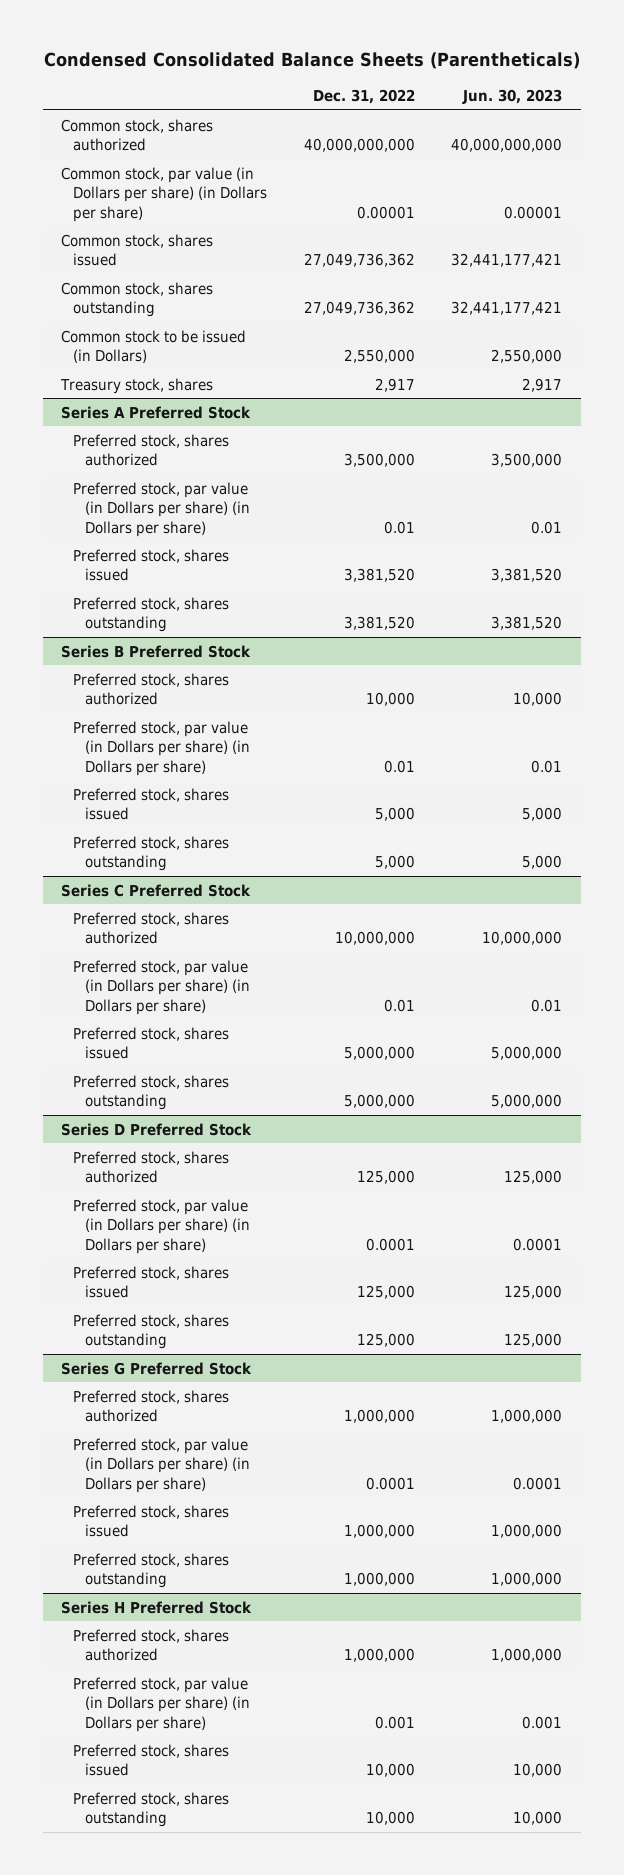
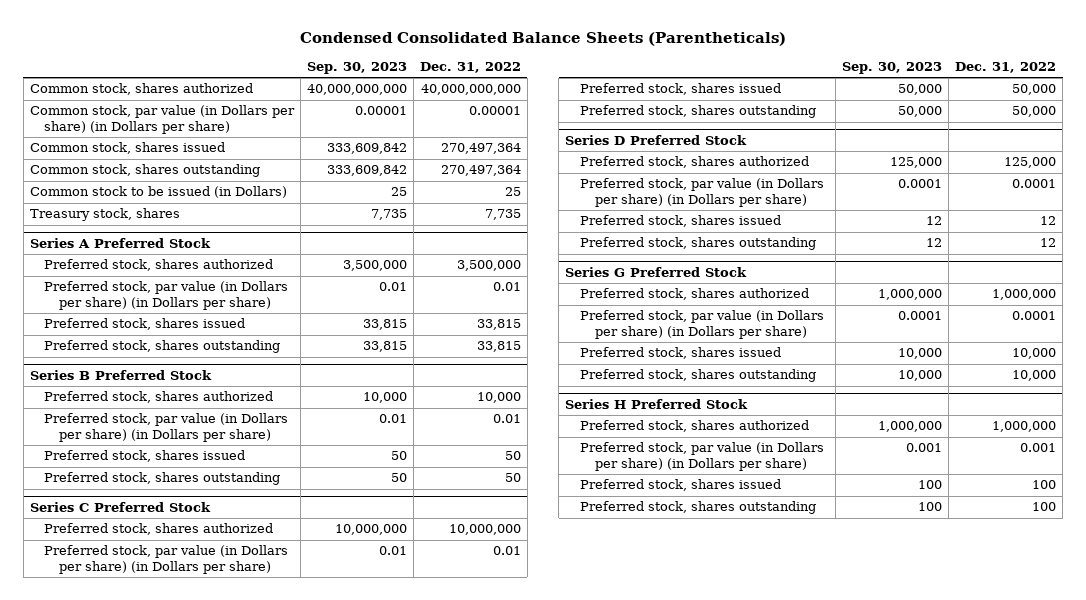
[462,89,563,105] Jun. 30, 2023 -> none
none -> [306,61,407,74] Sep. 30, 2023
[303,253,415,268] 27,049,736,362 -> [440,143,521,155] 270,497,364
[303,301,415,316] 27,049,736,362 -> [440,165,521,177] 270,497,364
[343,349,415,364] 2,550,000 -> [504,187,521,197] 25
[374,377,415,392] 2,917 -> [484,209,521,221] 7,735
[343,568,415,583] 3,381,520 -> [476,319,521,331] 33,815
[343,616,415,631] 3,381,520 -> [476,341,521,353] 33,815
[374,807,415,822] 5,000 -> [504,451,521,461] 50
[374,855,415,870] 5,000 -> [504,473,521,483] 50
[343,1046,415,1061] 5,000,000 -> [1012,84,1057,96] 50,000
[343,1094,415,1109] 5,000,000 -> [1012,106,1057,118] 50,000
[356,1285,415,1300] 125,000 -> [1040,216,1057,226] 12
[356,1333,415,1348] 125,000 -> [1040,238,1057,248] 12
[343,1524,415,1539] 1,000,000 -> [1012,348,1057,360] 10,000
[343,1572,415,1587] 1,000,000 -> [1012,370,1057,382] 10,000
[365,1763,415,1778] 10,000 -> [1032,480,1057,490] 100
[365,1811,415,1826] 10,000 -> [1032,502,1057,512] 100

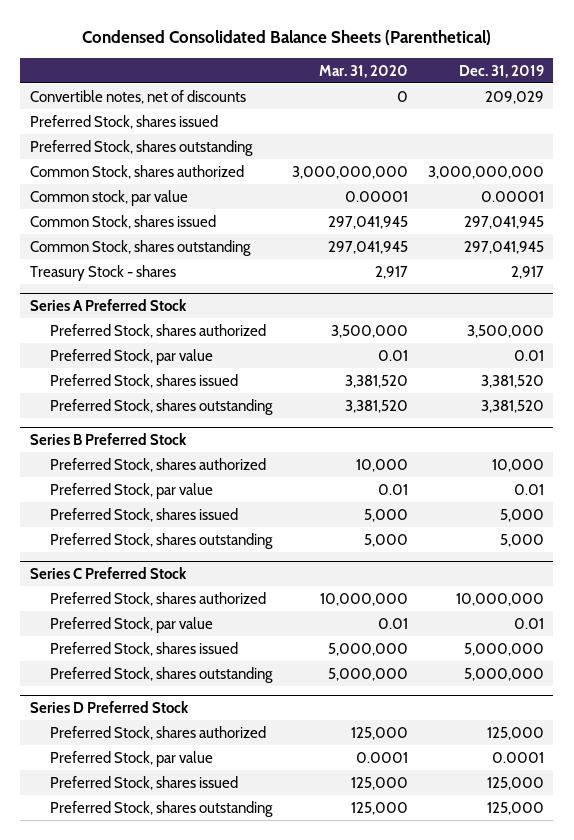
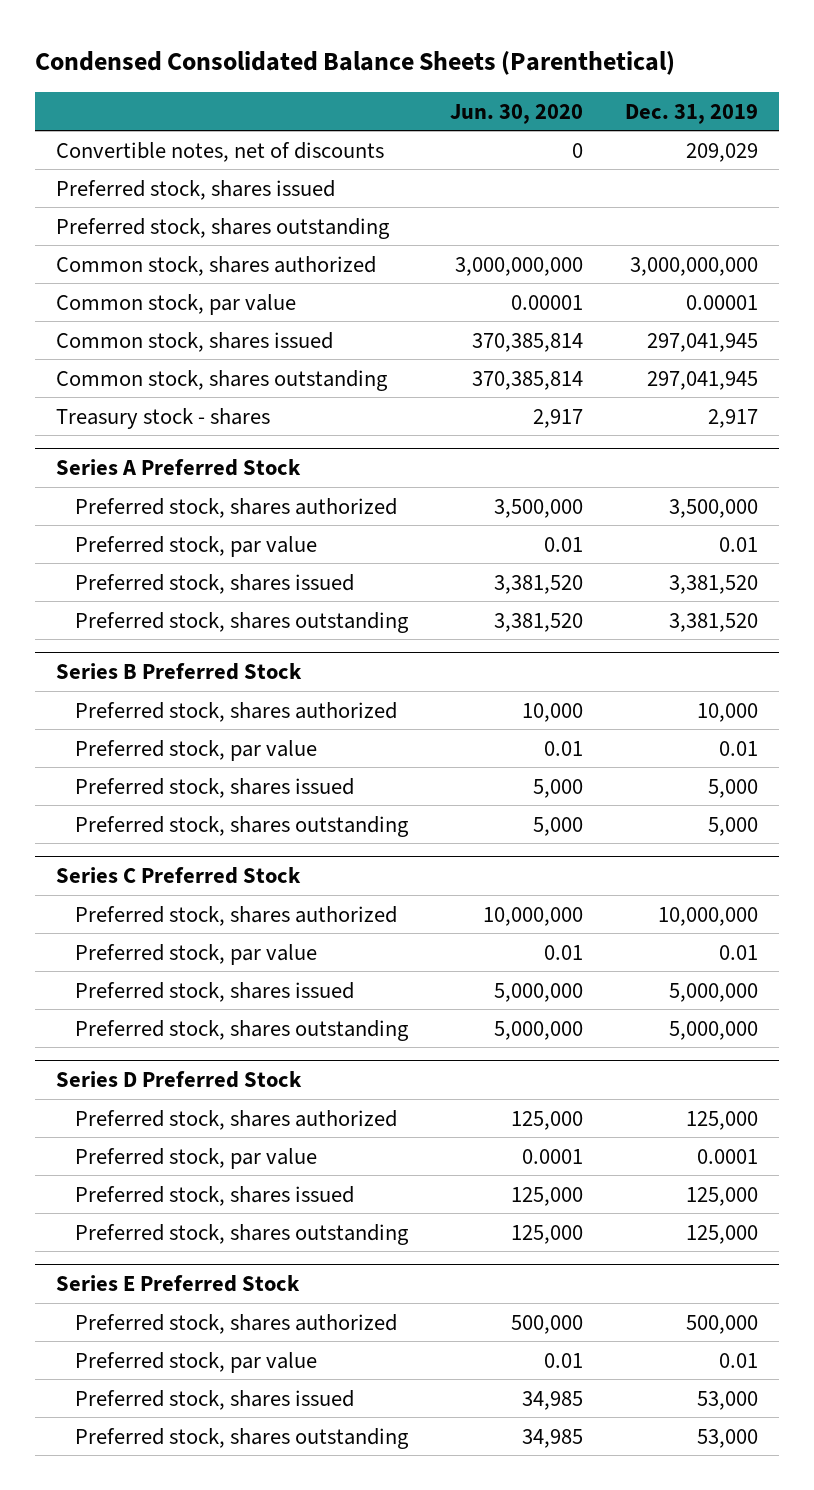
[318,64,408,78] Mar. 31, 2020 -> none
none -> [450,103,584,124] Jun. 30, 2020
[29,114,218,129] Preferred Stock, shares issued -> [55,179,335,200] Preferred stock, shares issued
[29,139,253,156] Preferred Stock, shares outstanding -> [55,217,390,239] Preferred stock, shares outstanding
[29,164,244,179] Common Stock, shares authorized -> [55,255,376,276] Common stock, shares authorized
[29,214,216,229] Common Stock, shares issued -> [55,331,333,352] Common stock, shares issued
[29,239,251,256] Common Stock, shares outstanding -> [55,369,388,391] Common stock, shares outstanding
[29,264,176,281] Treasury Stock - shares -> [55,407,270,429] Treasury stock - shares
[50,323,267,338] Preferred Stock, shares authorized -> [75,497,398,518] Preferred stock, shares authorized
[50,348,214,365] Preferred Stock, par value -> [75,535,318,557] Preferred stock, par value
[50,373,239,388] Preferred Stock, shares issued -> [75,573,355,594] Preferred stock, shares issued
[50,398,274,415] Preferred Stock, shares outstanding -> [75,611,410,633] Preferred stock, shares outstanding
[50,457,267,472] Preferred Stock, shares authorized -> [75,701,398,722] Preferred stock, shares authorized
[50,482,214,499] Preferred Stock, par value -> [75,739,318,761] Preferred stock, par value
[50,507,239,522] Preferred Stock, shares issued -> [75,777,355,798] Preferred stock, shares issued
[50,532,274,549] Preferred Stock, shares outstanding -> [75,815,410,837] Preferred stock, shares outstanding
[50,591,267,606] Preferred Stock, shares authorized -> [75,905,398,926] Preferred stock, shares authorized
[50,616,214,633] Preferred Stock, par value -> [75,943,318,965] Preferred stock, par value
[50,641,239,656] Preferred Stock, shares issued -> [75,981,355,1002] Preferred stock, shares issued
[50,666,274,683] Preferred Stock, shares outstanding -> [75,1019,410,1041] Preferred stock, shares outstanding
[50,725,267,740] Preferred Stock, shares authorized -> [75,1109,398,1130] Preferred stock, shares authorized
[50,750,214,767] Preferred Stock, par value -> [75,1147,318,1169] Preferred stock, par value
[50,775,239,790] Preferred Stock, shares issued -> [75,1185,355,1206] Preferred stock, shares issued
[50,800,274,817] Preferred Stock, shares outstanding -> [75,1223,410,1245] Preferred stock, shares outstanding
none -> [55,1275,300,1293] Series E Preferred Stock
none -> [75,1313,398,1334] Preferred stock, shares authorized
none -> [75,1351,318,1373] Preferred stock, par value
none -> [75,1389,355,1410] Preferred stock, shares issued
none -> [75,1427,410,1449] Preferred stock, shares outstanding

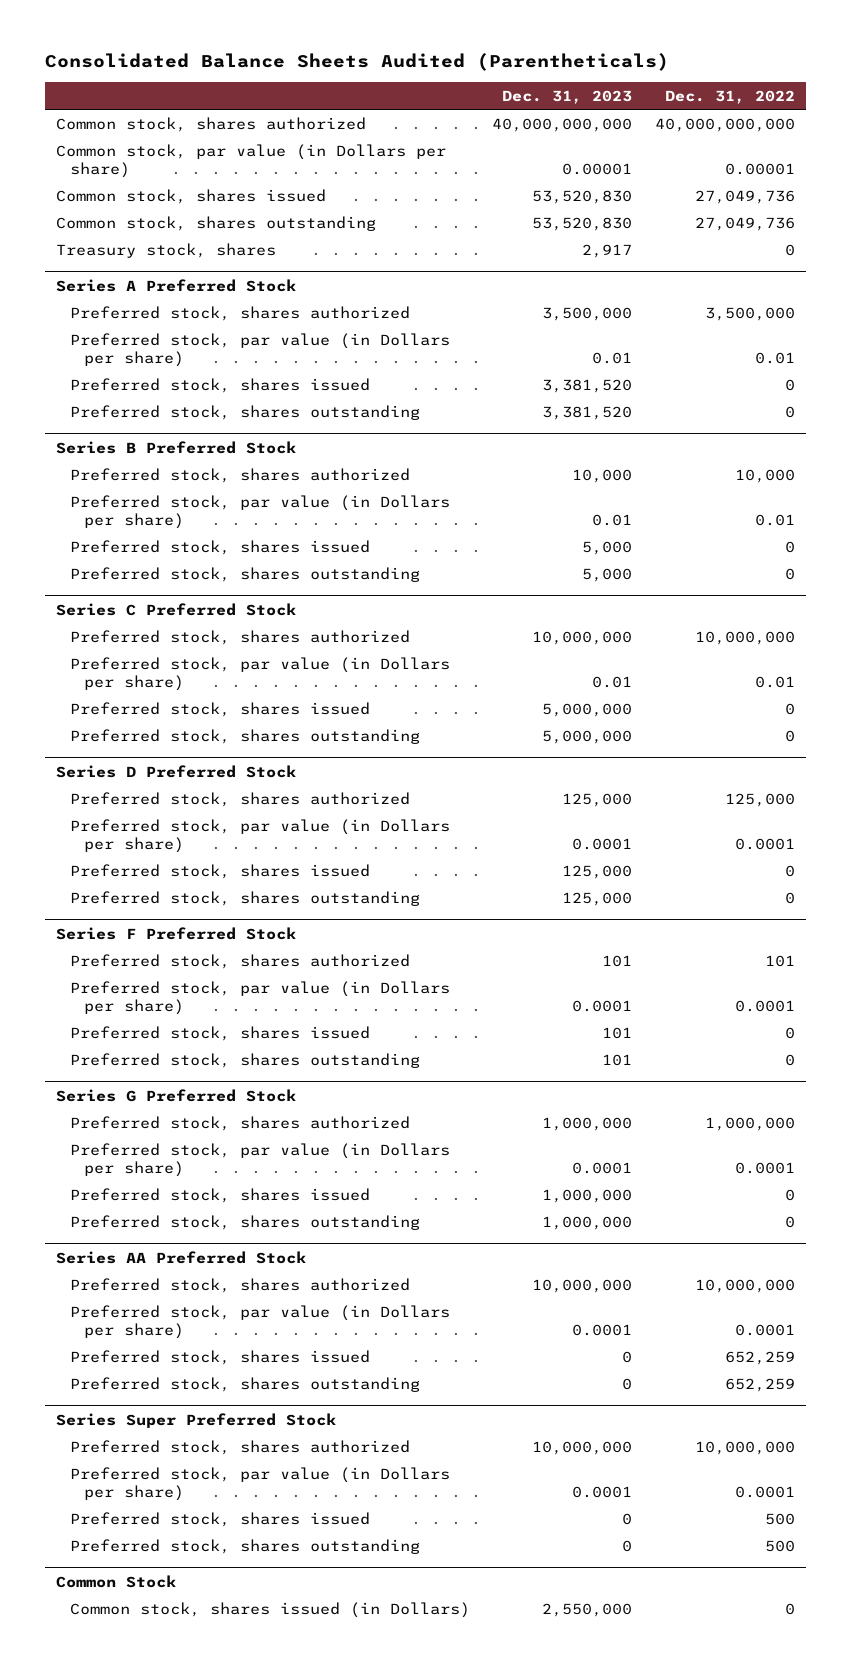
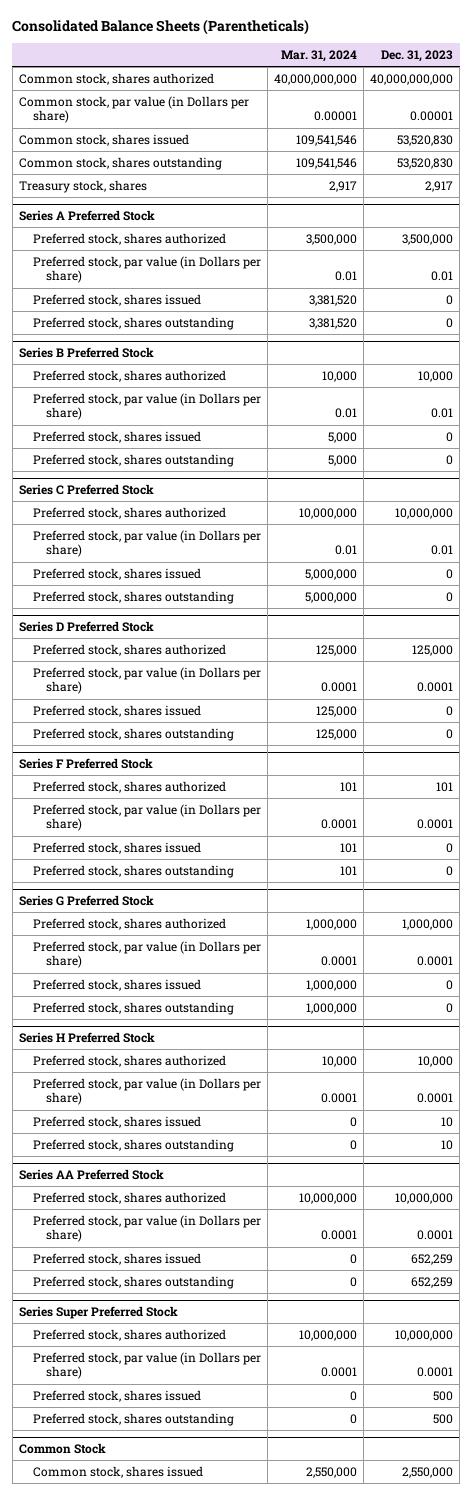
[44,53,669,72] Consolidated Balance Sheets Audited (Parentheticals) -> [12,18,310,35] Consolidated Balance Sheets (Parentheticals)
[664,89,795,104] Dec. 31, 2022 -> none
none -> [280,49,357,62] Mar. 31, 2024
[542,378,633,393] 3,381,520 -> [445,294,453,305] 0
[542,405,633,420] 3,381,520 -> [445,317,453,328] 0
[582,540,633,555] 5,000 -> [445,431,453,442] 0
[582,567,633,582] 5,000 -> [445,454,453,465] 0
[542,702,633,717] 5,000,000 -> [445,568,453,579] 0
[542,729,633,744] 5,000,000 -> [445,591,453,602] 0
[562,864,633,879] 125,000 -> [445,705,453,716] 0
[562,891,633,906] 125,000 -> [445,728,453,739] 0
[602,1026,633,1039] 101 -> [445,842,453,853] 0
[602,1053,633,1066] 101 -> [445,865,453,876] 0
[542,1188,633,1203] 1,000,000 -> [445,979,453,990] 0
[542,1215,633,1230] 1,000,000 -> [445,1002,453,1013] 0
none -> [18,1032,155,1044] Series H Preferred Stock
none -> [32,1054,226,1067] Preferred stock, shares authorized
none -> [32,1077,261,1106] Preferred stock, par value (in Dollars per share)
none -> [32,1115,201,1128] Preferred stock, shares issued
none -> [32,1138,234,1152] Preferred stock, shares outstanding
[622,1350,633,1363] 0 -> [410,1253,453,1265] 652,259
[622,1377,633,1390] 0 -> [410,1276,453,1288] 652,259
[622,1512,633,1525] 0 -> [432,1390,453,1401] 500
[622,1539,633,1552] 0 -> [432,1413,453,1424] 500
[69,1601,470,1618] Common stock, shares issued (in Dollars) -> [32,1465,203,1478] Common stock, shares issued

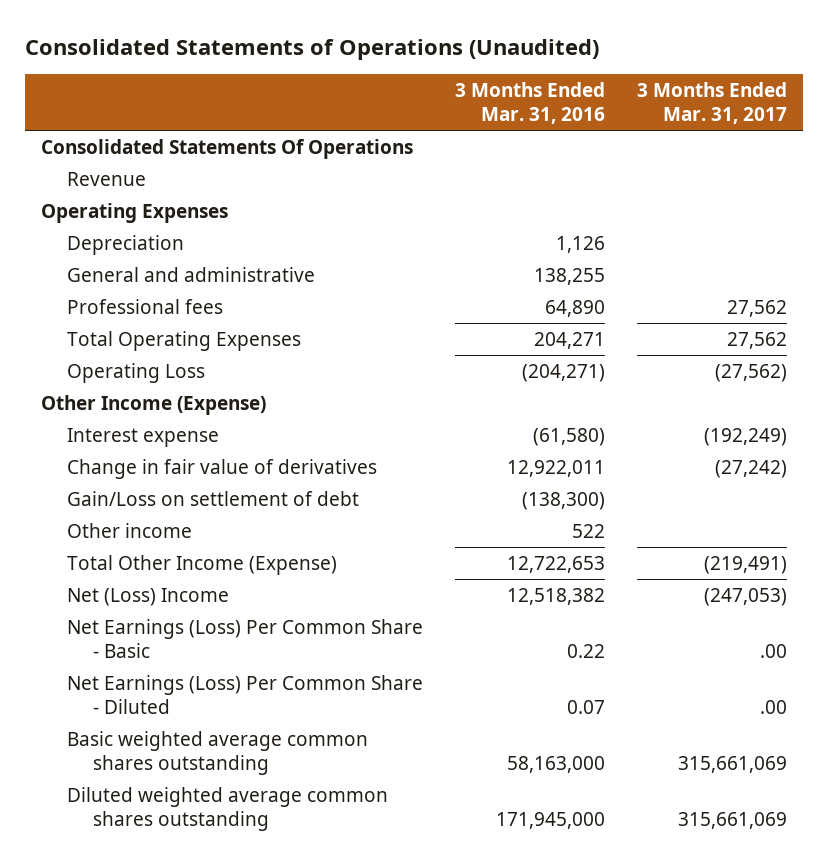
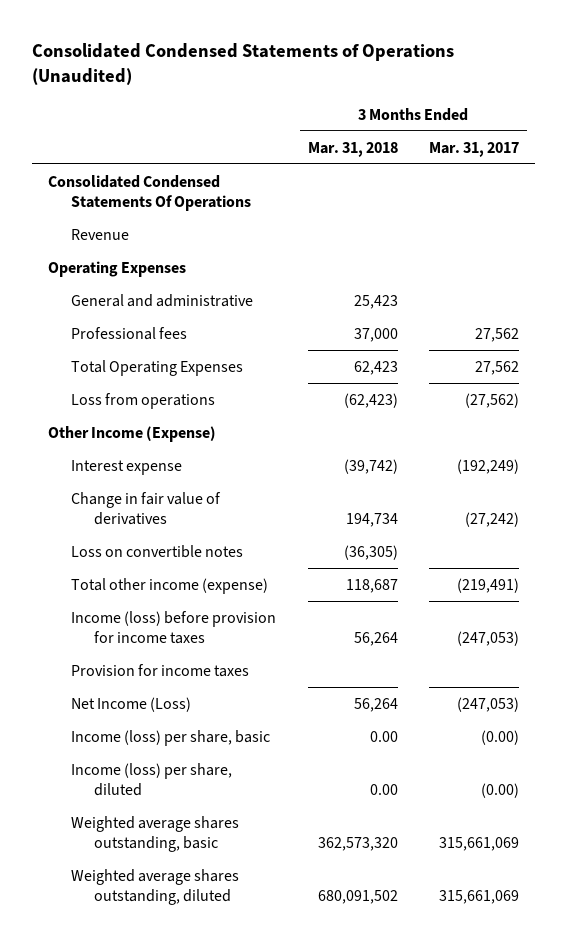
[25,38,600,60] Consolidated Statements of Operations (Unaudited) -> [32,43,455,86] Consolidated Condensed Statements of Operations (Unaudited)
[455,81,606,125] 3 Months Ended Mar. 31, 2016 -> none
none -> [307,141,398,157] Mar. 31, 2018
[41,138,414,159] Consolidated Statements Of Operations -> [47,174,252,211] Consolidated Condensed Statements Of Operations
[67,234,185,255] Depreciation -> none
[67,362,206,383] Operating Loss -> [71,392,216,409] Loss from operations
[67,490,360,506] Gain/Loss on settlement of debt -> none
[67,522,193,538] Other income -> none
none -> [71,544,244,558] Loss on convertible notes
[67,554,338,575] Total Other Income (Expense) -> [71,577,269,594] Total other income (expense)
none -> [71,610,277,644] Income (loss) before provision for income taxes
none -> [71,663,250,677] Provision for income taxes
[67,587,230,606] Net (Loss) Income -> [71,696,192,712] Net Income (Loss)
[67,618,424,659] Net Earnings (Loss) Per Common Share - Basic -> [71,729,271,746] Income (loss) per share, basic
[759,644,787,659] .00 -> [481,729,520,745] (0.00)
[67,674,424,715] Net Earnings (Loss) Per Common Share - Diluted -> [71,762,233,796] Income (loss) per share, diluted
[759,700,787,715] .00 -> [481,782,520,798] (0.00)
[67,730,369,776] Basic weighted average common shares outstanding -> [71,815,240,852] Weighted average shares outstanding, basic
[67,786,389,832] Diluted weighted average common shares outstanding -> [71,868,240,905] Weighted average shares outstanding, diluted

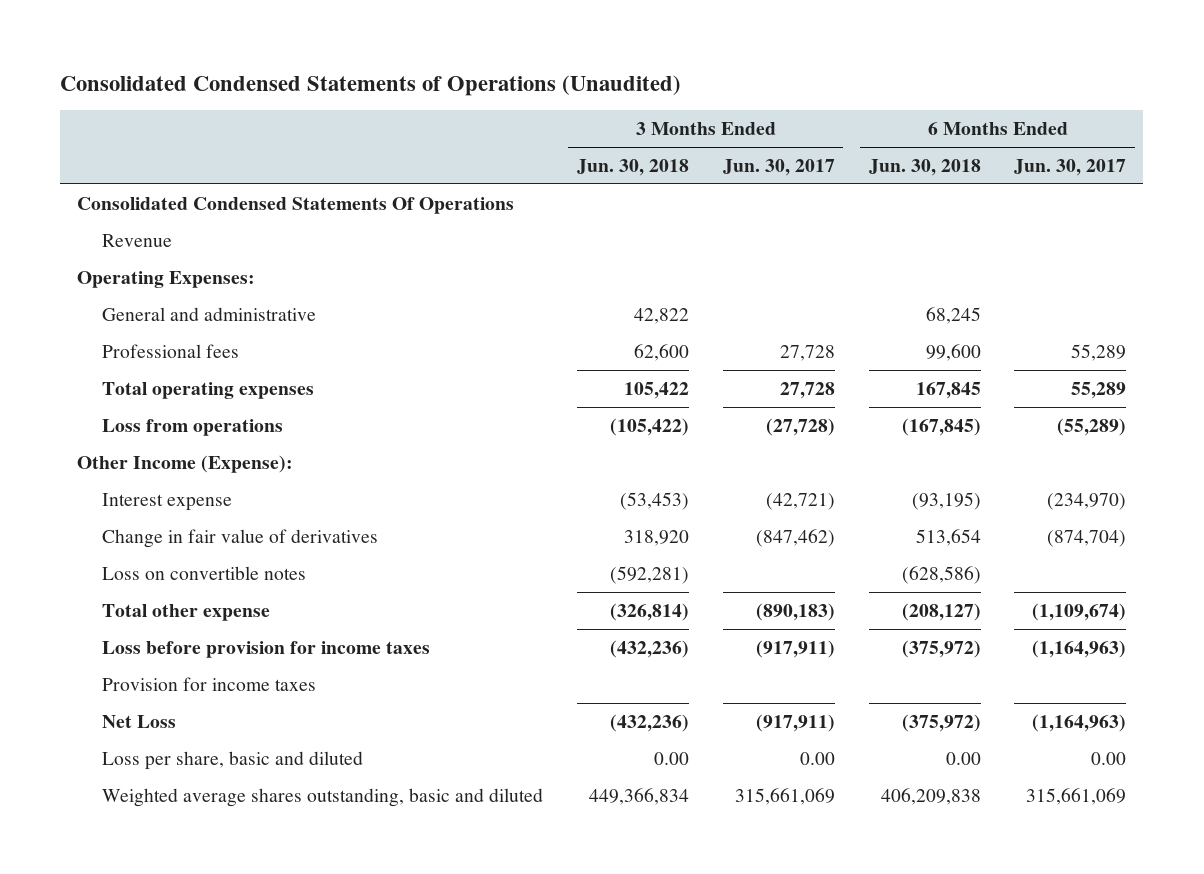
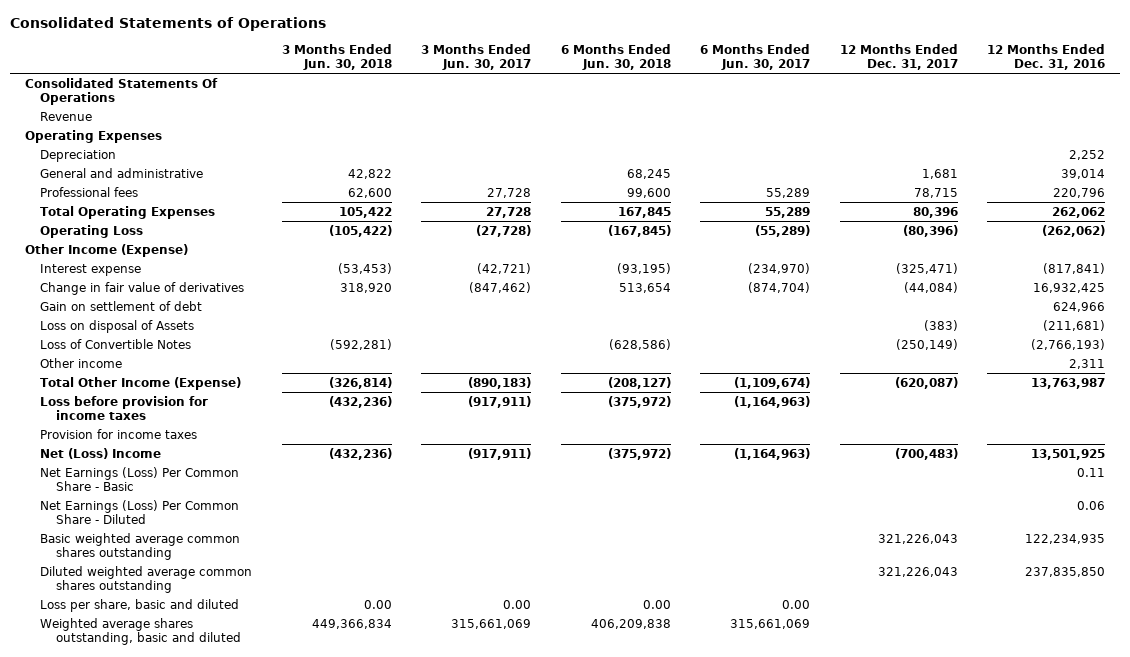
[60,74,682,96] Consolidated Condensed Statements of Operations (Unaudited) -> [10,17,327,32] Consolidated Statements of Operations
none -> [839,43,958,70] 12 Months Ended Dec. 31, 2017
none -> [987,43,1106,70] 12 Months Ended Dec. 31, 2016
[77,196,515,214] Consolidated Condensed Statements Of Operations -> [25,77,219,105] Consolidated Statements Of Operations
[77,270,256,288] Operating Expenses: -> [25,129,163,143] Operating Expenses
none -> [40,149,117,162] Depreciation
[101,381,314,399] Total operating expenses -> [40,205,216,219] Total Operating Expenses
[101,418,283,436] Loss from operations -> [40,224,144,238] Operating Loss
[77,454,294,473] Other Income (Expense): -> [25,243,189,257] Other Income (Expense)
none -> [40,300,203,311] Gain on settlement of debt
none -> [40,319,195,333] Loss on disposal of Assets
[101,565,306,580] Loss on convertible notes -> [40,338,192,349] Loss of Convertible Notes
none -> [40,357,123,368] Other income
[101,603,270,621] Total other expense -> [40,376,242,390] Total Other Income (Expense)
[101,714,176,728] Net Loss -> [40,447,162,459] Net (Loss) Income
none -> [40,466,240,491] Net Earnings (Loss) Per Common Share - Basic
none -> [40,499,240,524] Net Earnings (Loss) Per Common Share - Diluted
none -> [40,532,241,560] Basic weighted average common shares outstanding
none -> [40,565,253,593] Diluted weighted average common shares outstanding

